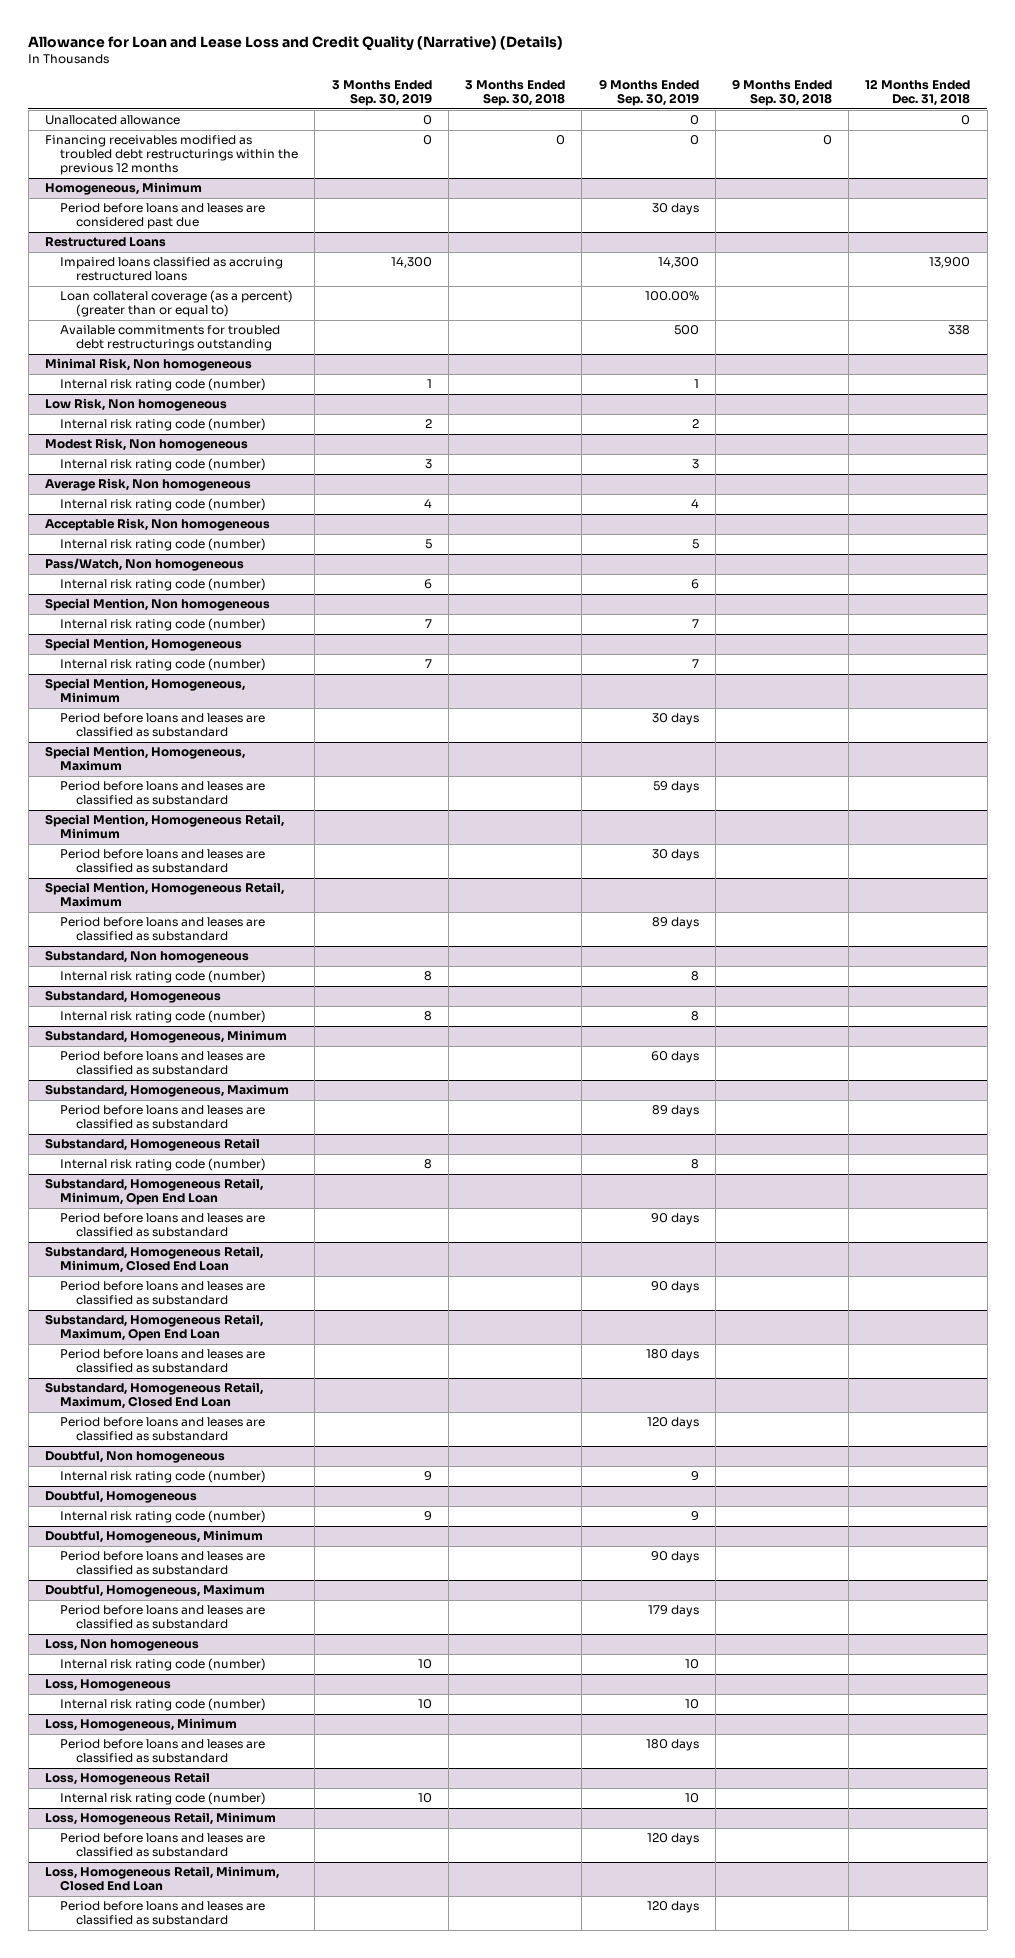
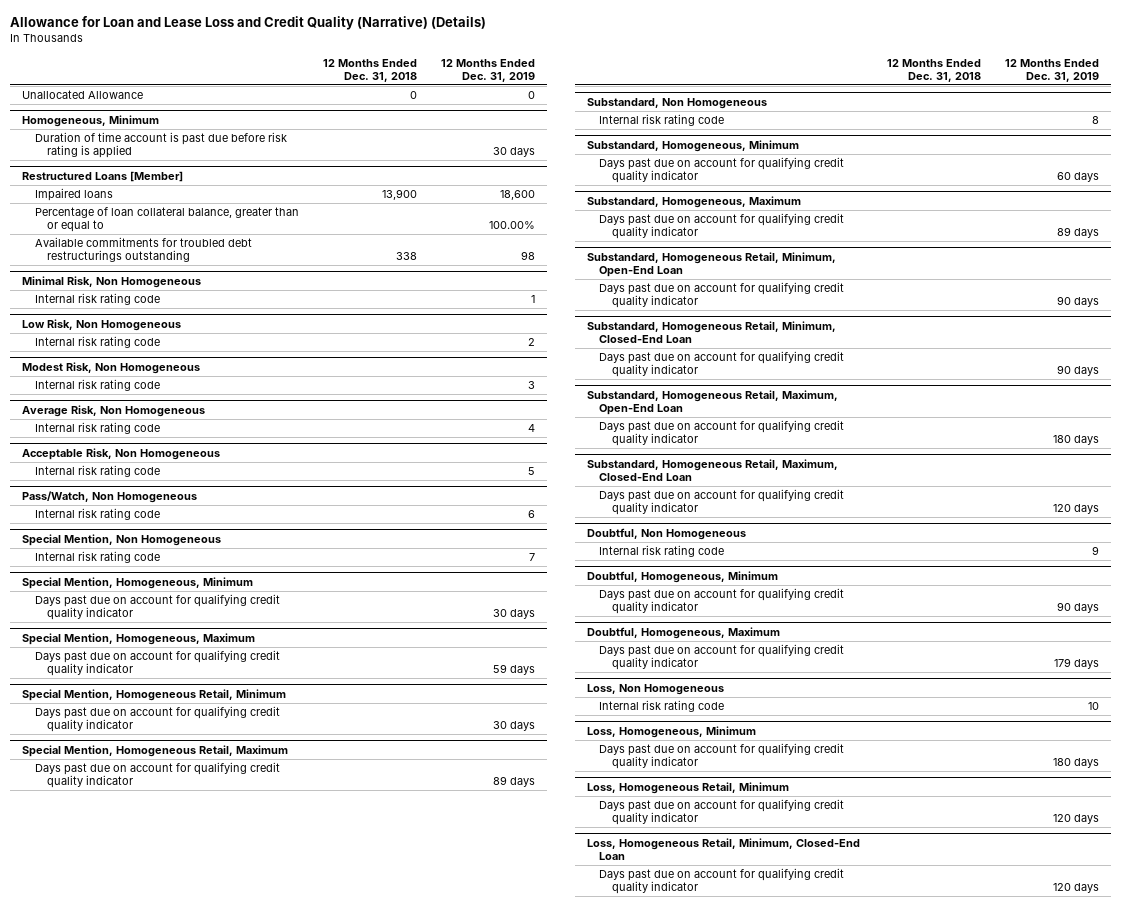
[331,80,432,107] 3 Months Ended Sep. 30, 2019 -> none
[465,80,566,107] 3 Months Ended Sep. 30, 2018 -> none
[598,79,699,107] 9 Months Ended Sep. 30, 2019 -> none
[731,79,832,107] 9 Months Ended Sep. 30, 2018 -> none
none -> [440,58,535,83] 12 Months Ended Dec. 31, 2019
[44,135,299,176] Financing receivables modified as troubled debt restructurings within the previous 12 months -> none
[44,115,180,126] Unallocated allowance -> [22,89,144,99] Unallocated Allowance
[60,203,266,230] Period before loans and leases are considered past due -> [34,131,287,159] Duration of time account is past due before risk rating is applied
[44,237,166,248] Restructured Loans -> [22,170,184,182] Restructured Loans [Member]
[60,257,284,282] Impaired loans classified as accruing restructured loans -> [34,187,113,201] Impaired loans
[60,290,294,318] Loan collateral coverage (as a percent) (greater than or equal to) -> [34,206,299,233] Percentage of loan collateral balance, greater than or equal to
[44,638,242,652] Special Mention, Homogeneous -> none
[60,658,267,672] Internal risk rating code (number) -> none
[44,358,252,372] Minimal Risk, Non homogeneous -> [22,275,202,288] Minimal Risk, Non Homogeneous
[60,378,267,392] Internal risk rating code (number) -> [34,292,160,305] Internal risk rating code
[44,398,227,412] Low Risk, Non homogeneous -> [22,318,182,331] Low Risk, Non Homogeneous
[60,418,267,432] Internal risk rating code (number) -> [34,335,160,348] Internal risk rating code
[44,438,248,452] Modest Risk, Non homogeneous -> [22,361,201,374] Modest Risk, Non Homogeneous
[60,458,267,472] Internal risk rating code (number) -> [34,378,160,391] Internal risk rating code
[44,478,251,492] Average Risk, Non homogeneous -> [22,404,206,417] Average Risk, Non Homogeneous
[60,498,267,512] Internal risk rating code (number) -> [34,421,160,434] Internal risk rating code
[44,518,270,532] Acceptable Risk, Non homogeneous -> [22,447,221,460] Acceptable Risk, Non Homogeneous
[60,538,267,552] Internal risk rating code (number) -> [34,464,160,477] Internal risk rating code
[44,558,244,572] Pass/Watch, Non homogeneous -> [22,490,198,503] Pass/Watch, Non Homogeneous
[60,578,267,592] Internal risk rating code (number) -> [34,507,160,520] Internal risk rating code
[44,598,270,612] Special Mention, Non homogeneous -> [22,533,222,546] Special Mention, Non Homogeneous
[60,618,267,632] Internal risk rating code (number) -> [34,550,160,563] Internal risk rating code
[60,713,266,738] Period before loans and leases are classified as substandard -> [34,593,280,621] Days past due on account for qualifying credit quality indicator
[60,781,266,806] Period before loans and leases are classified as substandard -> [34,649,280,677] Days past due on account for qualifying credit quality indicator
[60,849,266,874] Period before loans and leases are classified as substandard -> [34,705,280,733] Days past due on account for qualifying credit quality indicator
[44,990,221,1004] Substandard, Homogeneous -> none
[60,1010,267,1024] Internal risk rating code (number) -> none
[60,917,266,942] Period before loans and leases are classified as substandard -> [34,761,280,789] Days past due on account for qualifying credit quality indicator
[44,950,249,964] Substandard, Non homogeneous -> [586,97,767,109] Substandard, Non Homogeneous
[60,970,267,984] Internal risk rating code (number) -> [599,113,725,126] Internal risk rating code
[60,1051,266,1076] Period before loans and leases are classified as substandard -> [599,156,845,184] Days past due on account for qualifying credit quality indicator
[44,1138,260,1152] Substandard, Homogeneous Retail -> none
[60,1158,267,1172] Internal risk rating code (number) -> none
[44,1491,197,1504] Doubtful, Homogeneous -> none
[60,1510,267,1524] Internal risk rating code (number) -> none
[60,1105,266,1130] Period before loans and leases are classified as substandard -> [599,212,845,240] Days past due on account for qualifying credit quality indicator
[44,1178,263,1206] Substandard, Homogeneous Retail, Minimum, Open End Loan -> [586,251,836,278] Substandard, Homogeneous Retail, Minimum, Open-End Loan
[60,1213,266,1238] Period before loans and leases are classified as substandard -> [599,281,845,309] Days past due on account for qualifying credit quality indicator
[44,1246,263,1274] Substandard, Homogeneous Retail, Minimum, Closed End Loan -> [586,320,836,344] Substandard, Homogeneous Retail, Minimum, Closed-End Loan
[60,1281,266,1306] Period before loans and leases are classified as substandard -> [599,350,845,378] Days past due on account for qualifying credit quality indicator
[44,1314,263,1342] Substandard, Homogeneous Retail, Maximum, Open End Loan -> [586,389,838,416] Substandard, Homogeneous Retail, Maximum, Open-End Loan
[60,1349,266,1374] Period before loans and leases are classified as substandard -> [599,419,845,447] Days past due on account for qualifying credit quality indicator
[44,1382,263,1410] Substandard, Homogeneous Retail, Maximum, Closed End Loan -> [586,458,838,482] Substandard, Homogeneous Retail, Maximum, Closed-End Loan
[60,1417,266,1442] Period before loans and leases are classified as substandard -> [599,488,845,516] Days past due on account for qualifying credit quality indicator
[44,1451,225,1464] Doubtful, Non homogeneous -> [586,527,746,540] Doubtful, Non Homogeneous
[60,1470,267,1484] Internal risk rating code (number) -> [599,544,725,557] Internal risk rating code
[60,1551,266,1576] Period before loans and leases are classified as substandard -> [599,587,845,615] Days past due on account for qualifying credit quality indicator
[44,1679,171,1692] Loss, Homogeneous -> none
[60,1698,267,1712] Internal risk rating code (number) -> none
[60,1605,266,1630] Period before loans and leases are classified as substandard -> [599,643,845,671] Days past due on account for qualifying credit quality indicator
[44,1639,199,1652] Loss, Non homogeneous -> [586,683,724,695] Loss, Non Homogeneous
[60,1658,267,1672] Internal risk rating code (number) -> [599,699,725,712] Internal risk rating code
[44,1772,210,1786] Loss, Homogeneous Retail -> none
[60,1792,267,1806] Internal risk rating code (number) -> none
[60,1739,266,1764] Period before loans and leases are classified as substandard -> [599,742,845,770] Days past due on account for qualifying credit quality indicator
[60,1833,266,1858] Period before loans and leases are classified as substandard -> [599,798,845,826] Days past due on account for qualifying credit quality indicator
[44,1866,279,1892] Loss, Homogeneous Retail, Minimum, Closed End Loan -> [586,837,860,861] Loss, Homogeneous Retail, Minimum, Closed-End Loan
[60,1901,266,1926] Period before loans and leases are classified as substandard -> [599,867,845,895] Days past due on account for qualifying credit quality indicator

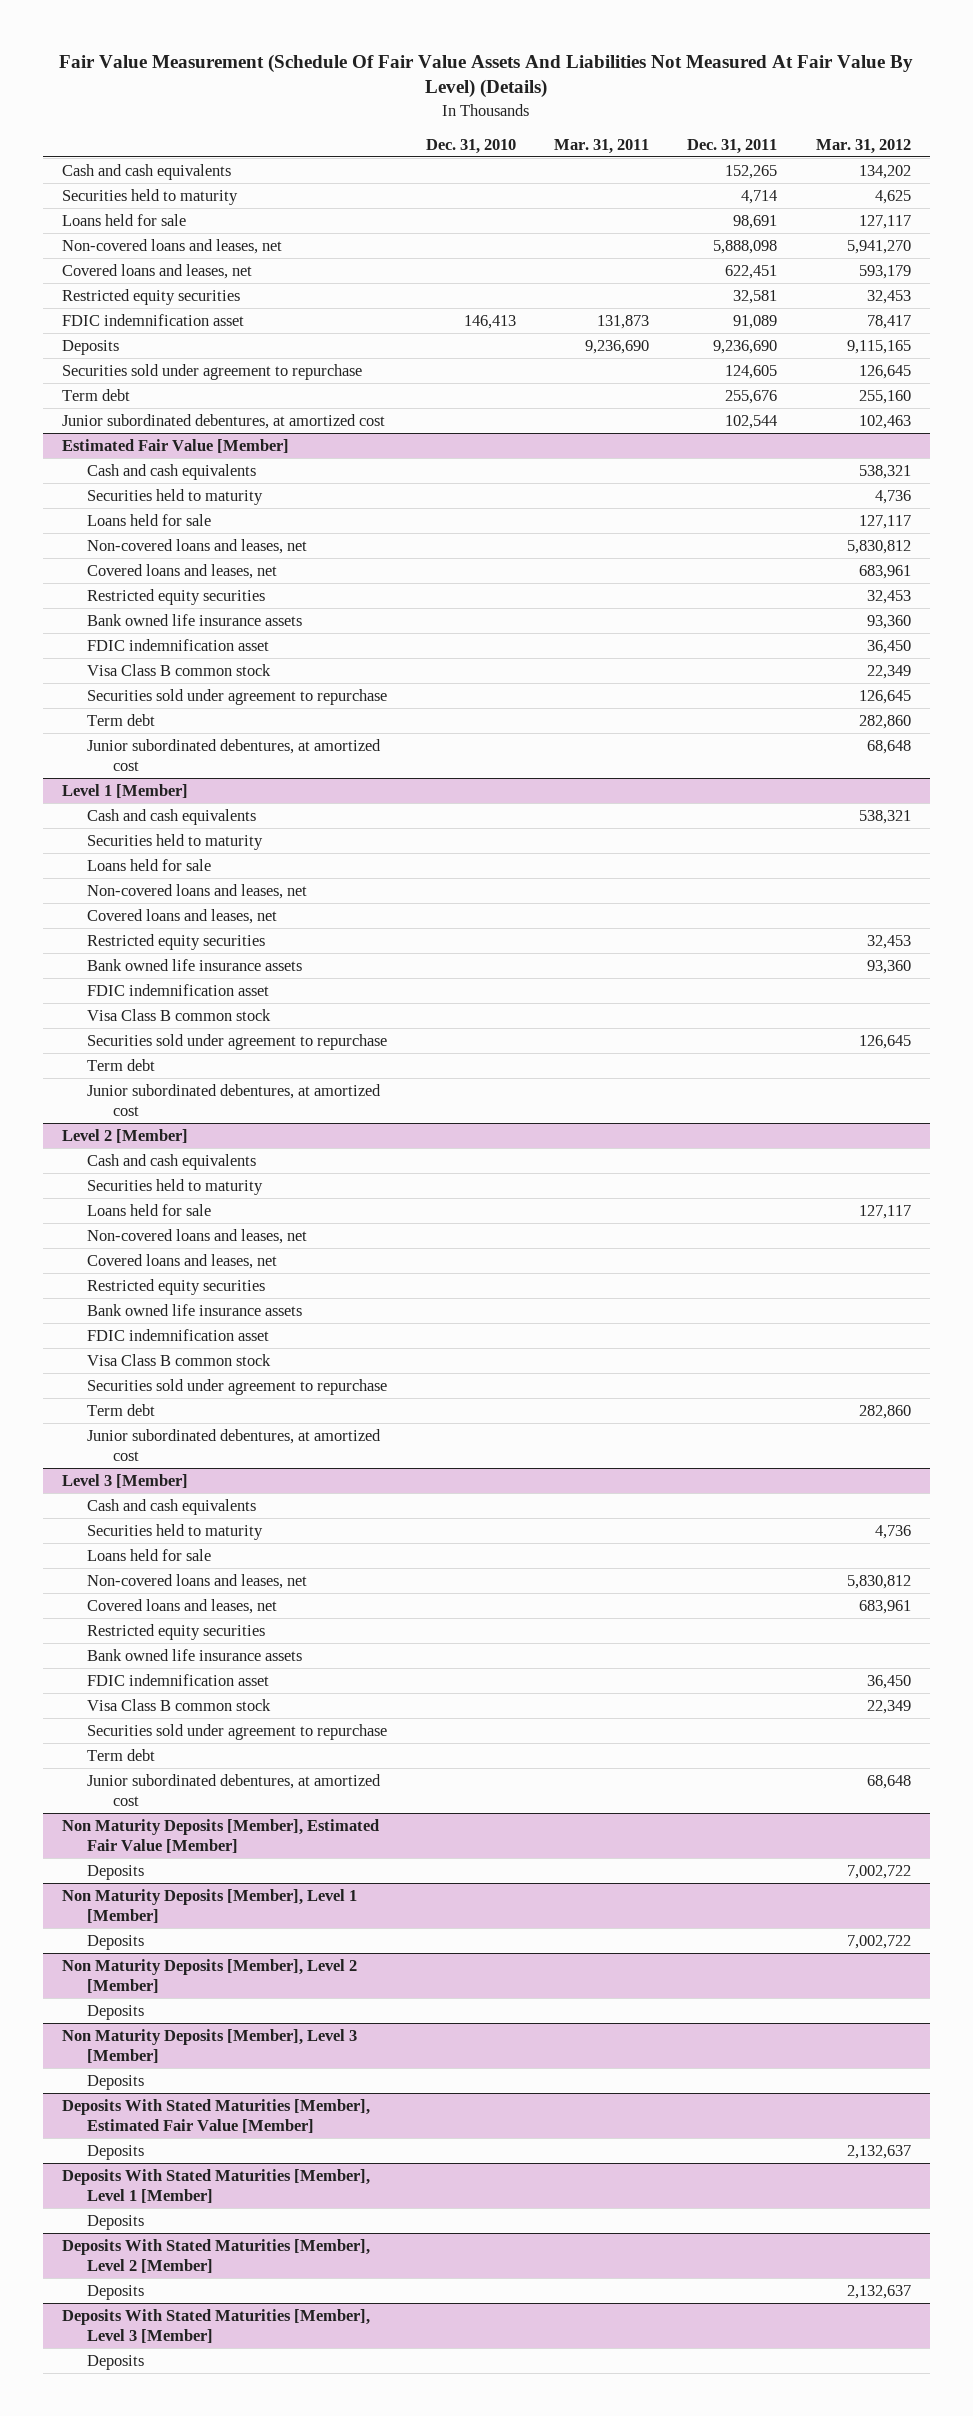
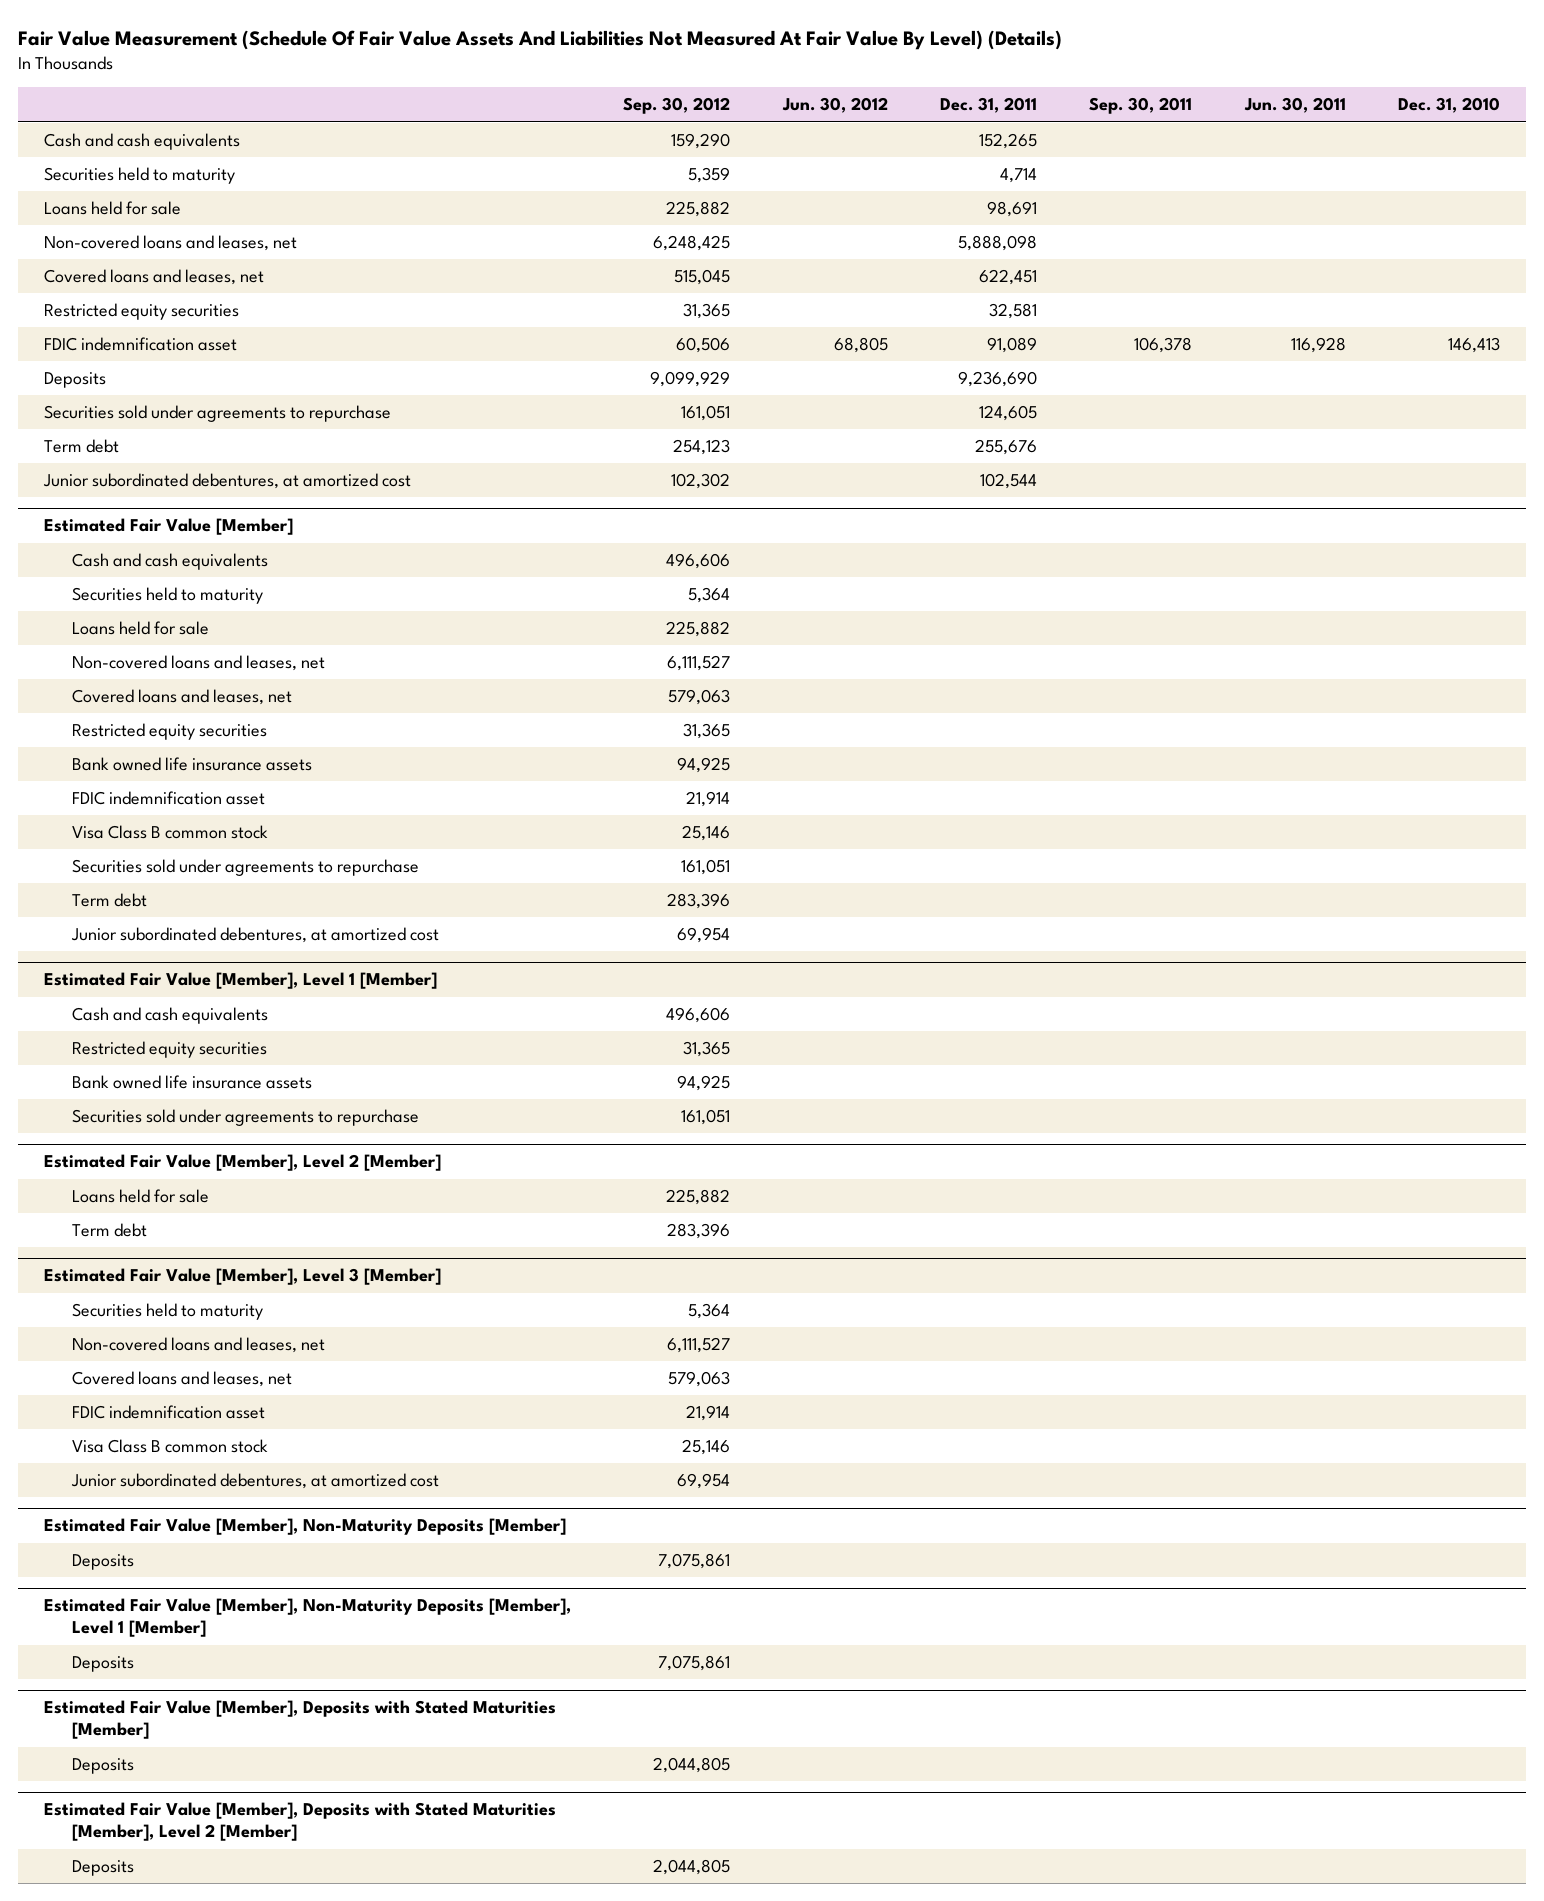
[554,138,650,154] Mar. 31, 2011 -> none
[815,138,911,154] Mar. 31, 2012 -> none
none -> [623,97,731,115] Sep. 30, 2012
none -> [781,97,888,114] Jun. 30, 2012
none -> [1089,97,1193,115] Sep. 30, 2011
none -> [1243,97,1346,114] Jun. 30, 2011
[61,363,362,380] Securities sold under agreement to repurchase -> [43,405,391,423] Securities sold under agreements to repurchase
[87,688,388,705] Securities sold under agreement to repurchase -> [72,859,420,877] Securities sold under agreements to repurchase
[61,783,188,798] Level 1 [Member] -> [43,972,437,990] Estimated Fair Value [Member], Level 1 [Member]
[87,833,264,850] Securities held to maturity -> none
[87,858,212,871] Loans held for sale -> none
[87,883,308,899] Non-covered loans and leases, net -> none
[87,908,278,924] Covered loans and leases, net -> none
[87,983,270,996] FDIC indemnification asset -> none
[87,1008,272,1021] Visa Class B common stock -> none
[87,1058,156,1071] Term debt -> none
[87,1083,382,1117] Junior subordinated debentures, at amortized cost -> none
[87,1153,257,1170] Cash and cash equivalents -> none
[87,1178,264,1195] Securities held to maturity -> none
[87,1033,388,1050] Securities sold under agreement to repurchase -> [72,1109,420,1127] Securities sold under agreements to repurchase
[61,1128,188,1143] Level 2 [Member] -> [43,1154,441,1172] Estimated Fair Value [Member], Level 2 [Member]
[87,1228,308,1244] Non-covered loans and leases, net -> none
[87,1253,278,1269] Covered loans and leases, net -> none
[87,1278,266,1295] Restricted equity securities -> none
[87,1303,303,1316] Bank owned life insurance assets -> none
[87,1328,270,1341] FDIC indemnification asset -> none
[87,1353,272,1366] Visa Class B common stock -> none
[87,1378,388,1395] Securities sold under agreement to repurchase -> none
[87,1428,382,1462] Junior subordinated debentures, at amortized cost -> none
[87,1498,257,1515] Cash and cash equivalents -> none
[61,1473,188,1488] Level 3 [Member] -> [43,1268,441,1286] Estimated Fair Value [Member], Level 3 [Member]
[87,1548,212,1561] Loans held for sale -> none
[87,1623,266,1640] Restricted equity securities -> none
[87,1648,303,1661] Bank owned life insurance assets -> none
[87,1723,388,1740] Securities sold under agreement to repurchase -> none
[87,1748,156,1761] Term debt -> none
[61,1818,379,1854] Non Maturity Deposits [Member], Estimated Fair Value [Member] -> [43,1518,566,1536] Estimated Fair Value [Member], Non-Maturity Deposits [Member]
[61,1888,357,1924] Non Maturity Deposits [Member], Level 1 [Member] -> [43,1598,571,1638] Estimated Fair Value [Member], Non-Maturity Deposits [Member], Level 1 [Member]
[61,1958,357,1994] Non Maturity Deposits [Member], Level 2 [Member] -> none
[87,2004,145,2020] Deposits -> none
[61,2028,357,2064] Non Maturity Deposits [Member], Level 3 [Member] -> none
[87,2074,145,2090] Deposits -> none
[61,2098,370,2134] Deposits With Stated Maturities [Member], Estimated Fair Value [Member] -> [43,1700,556,1740] Estimated Fair Value [Member], Deposits with Stated Maturities [Member]
[61,2168,370,2204] Deposits With Stated Maturities [Member], Level 1 [Member] -> none
[87,2214,145,2230] Deposits -> none
[61,2238,370,2274] Deposits With Stated Maturities [Member], Level 2 [Member] -> [43,1802,556,1842] Estimated Fair Value [Member], Deposits with Stated Maturities [Member], Level 2 [Member]
[61,2308,370,2344] Deposits With Stated Maturities [Member], Level 3 [Member] -> none
[87,2354,145,2370] Deposits -> none

